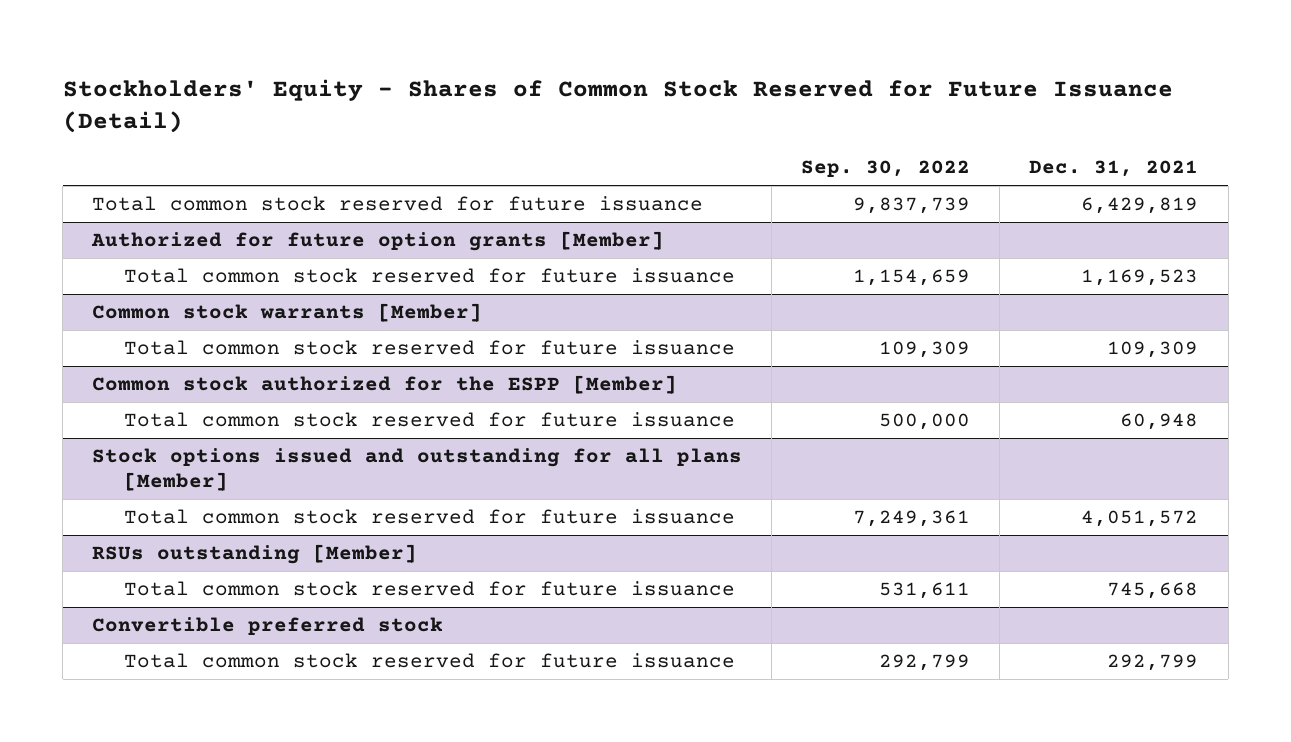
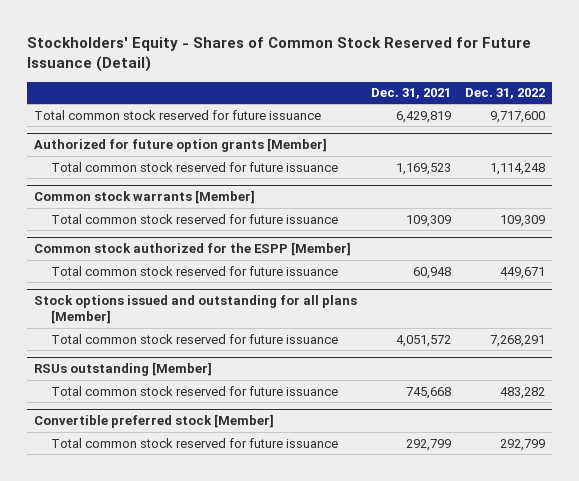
[801,160,971,178] Sep. 30, 2022 -> none
none -> [464,88,545,100] Dec. 31, 2022
[92,617,444,636] Convertible preferred stock -> [34,414,275,429] Convertible preferred stock [Member]

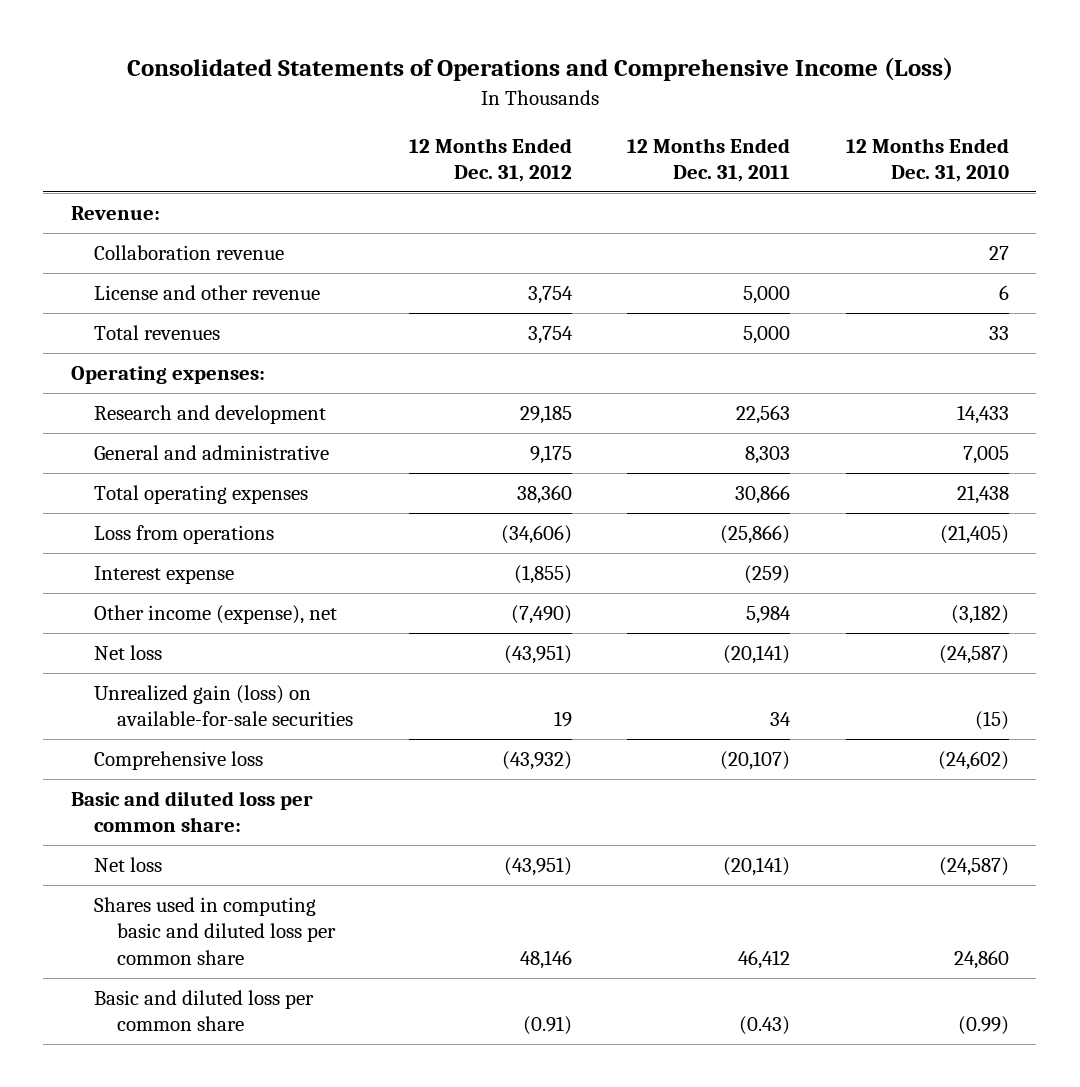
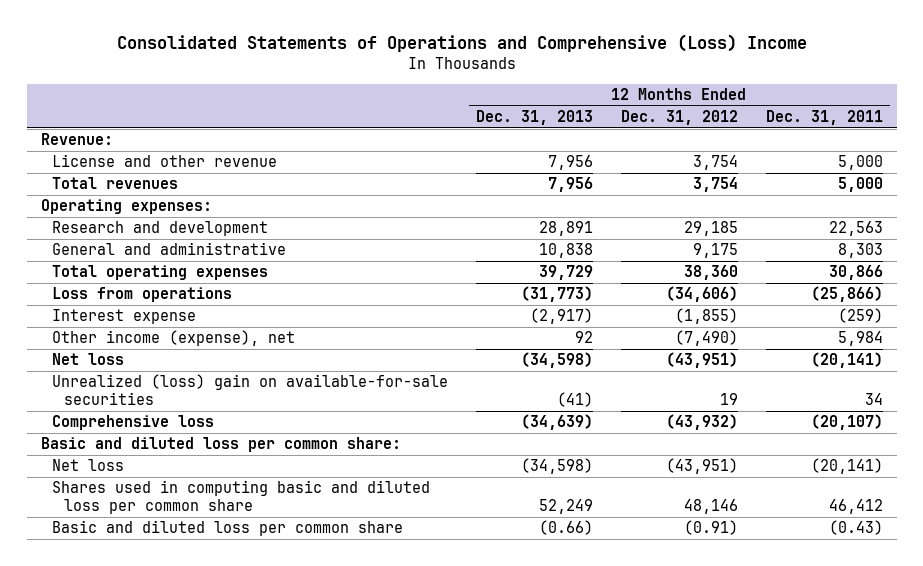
[126,57,953,82] Consolidated Statements of Operations and Comprehensive Income (Loss) -> [116,34,807,53] Consolidated Statements of Operations and Comprehensive (Loss) Income
[845,137,1009,183] 12 Months Ended Dec. 31, 2010 -> none
none -> [475,109,593,125] Dec. 31, 2013
[94,244,285,260] Collaboration revenue -> none
[94,684,354,727] Unrealized gain (loss) on available-for-sale securities -> [52,374,449,406] Unrealized (loss) gain on available-for-sale securities

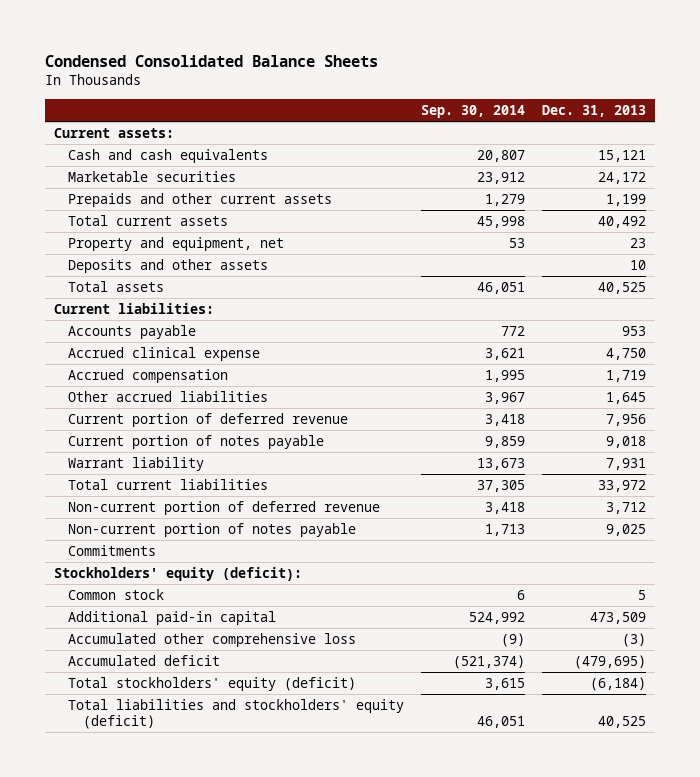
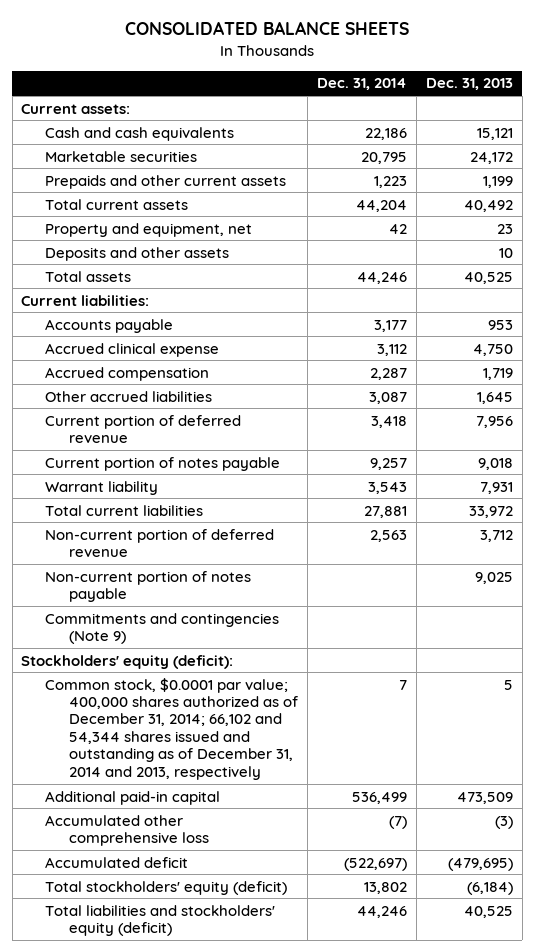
[45,54,379,67] Condensed Consolidated Balance Sheets -> [125,21,410,36] CONSOLIDATED BALANCE SHEETS
[421,104,526,118] Sep. 30, 2014 -> none
none -> [316,78,407,91] Dec. 31, 2014
[68,545,157,557] Commitments -> [45,612,280,644] Commitments and contingencies (Note 9)
[68,589,165,601] Common stock -> [45,677,299,780] Common stock, $0.0001 par value; 400,000 shares authorized as of December 31, 2014; 66,102 and 54,344 shares issued and outstanding as of December 31, 2014 and 2013, respectively

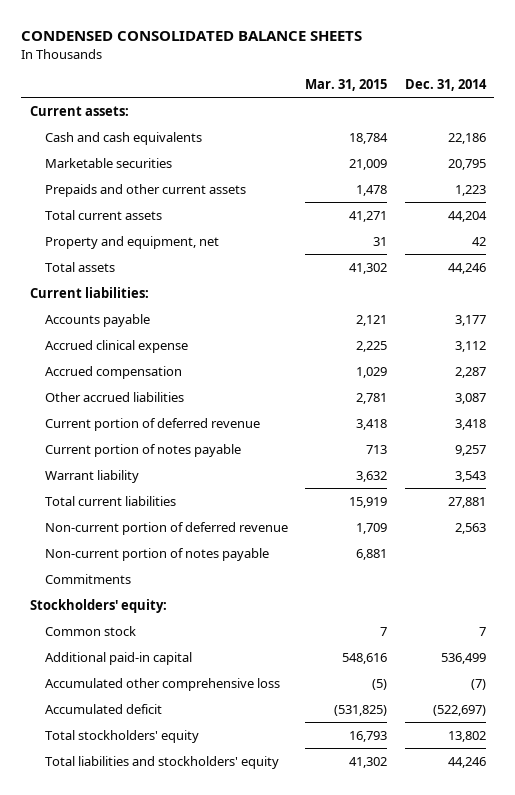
[125,21,410,36] CONSOLIDATED BALANCE SHEETS -> [21,31,363,42] CONDENSED CONSOLIDATED BALANCE SHEETS
[425,78,513,91] Dec. 31, 2013 -> none
none -> [305,79,388,92] Mar. 31, 2015
[45,246,230,261] Deposits and other assets -> none
[45,612,280,644] Commitments and contingencies (Note 9) -> [44,573,131,584] Commitments
[21,654,234,669] Stockholders' equity (deficit): -> [29,598,167,613] Stockholders' equity:
[45,677,299,780] Common stock, $0.0001 par value; 400,000 shares authorized as of December 31, 2014; 66,102 and 54,344 shares issued and outstanding as of December 31, 2014 and 2013, respectively -> [44,625,136,636] Common stock
[45,880,288,895] Total stockholders' equity (deficit) -> [44,729,199,743] Total stockholders' equity
[45,904,276,936] Total liabilities and stockholders' equity (deficit) -> [44,755,279,769] Total liabilities and stockholders' equity

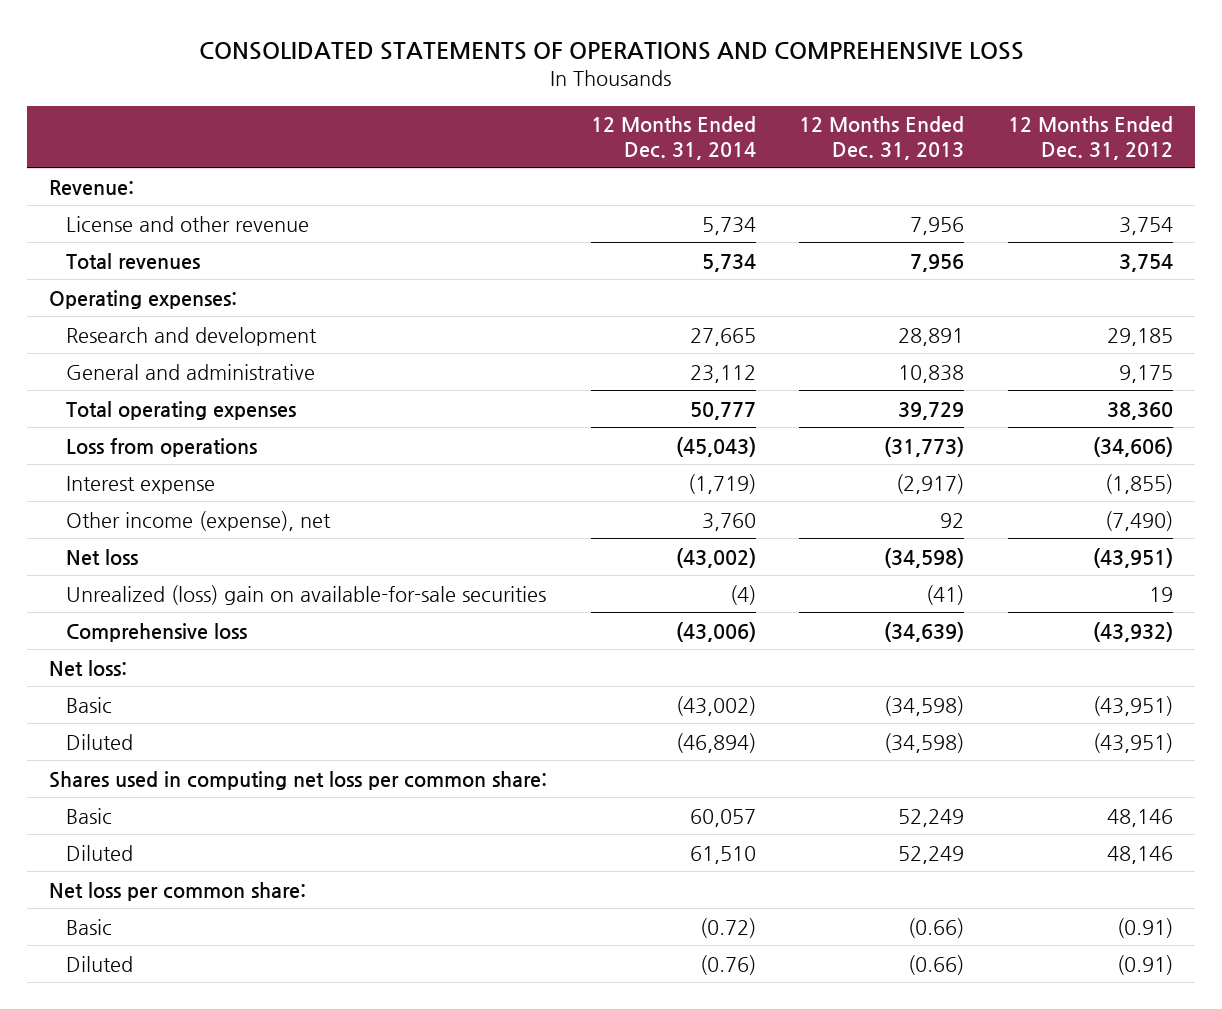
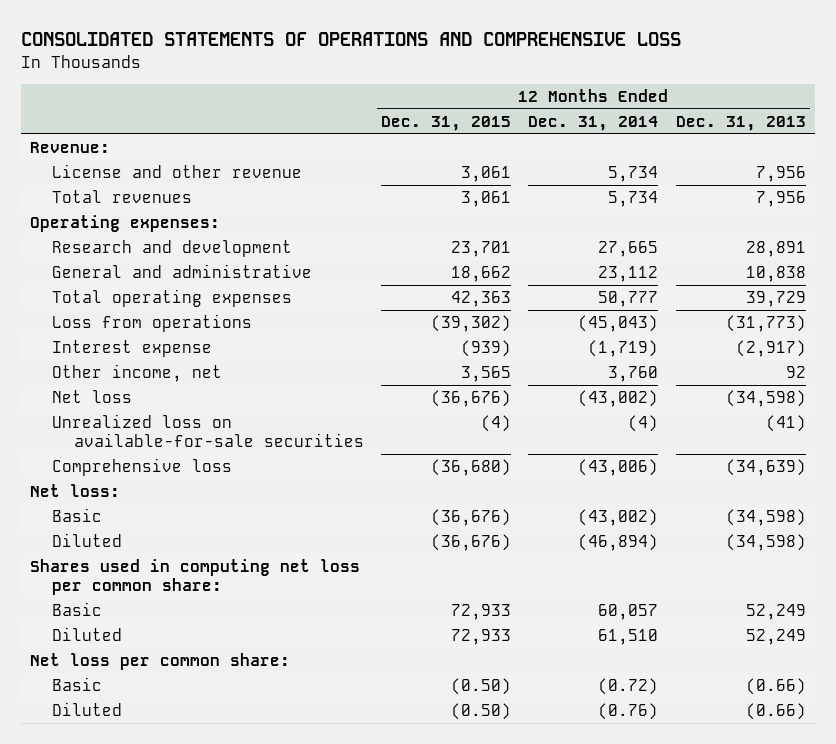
[1008,116,1174,160] 12 Months Ended Dec. 31, 2012 -> none
none -> [381,115,512,131] Dec. 31, 2015
[65,510,331,531] Other income (expense), net -> [51,363,222,382] Other income, net
[65,584,546,605] Unrealized (loss) gain on available-for-sale securities -> [51,413,364,447] Unrealized loss on available-for-sale securities

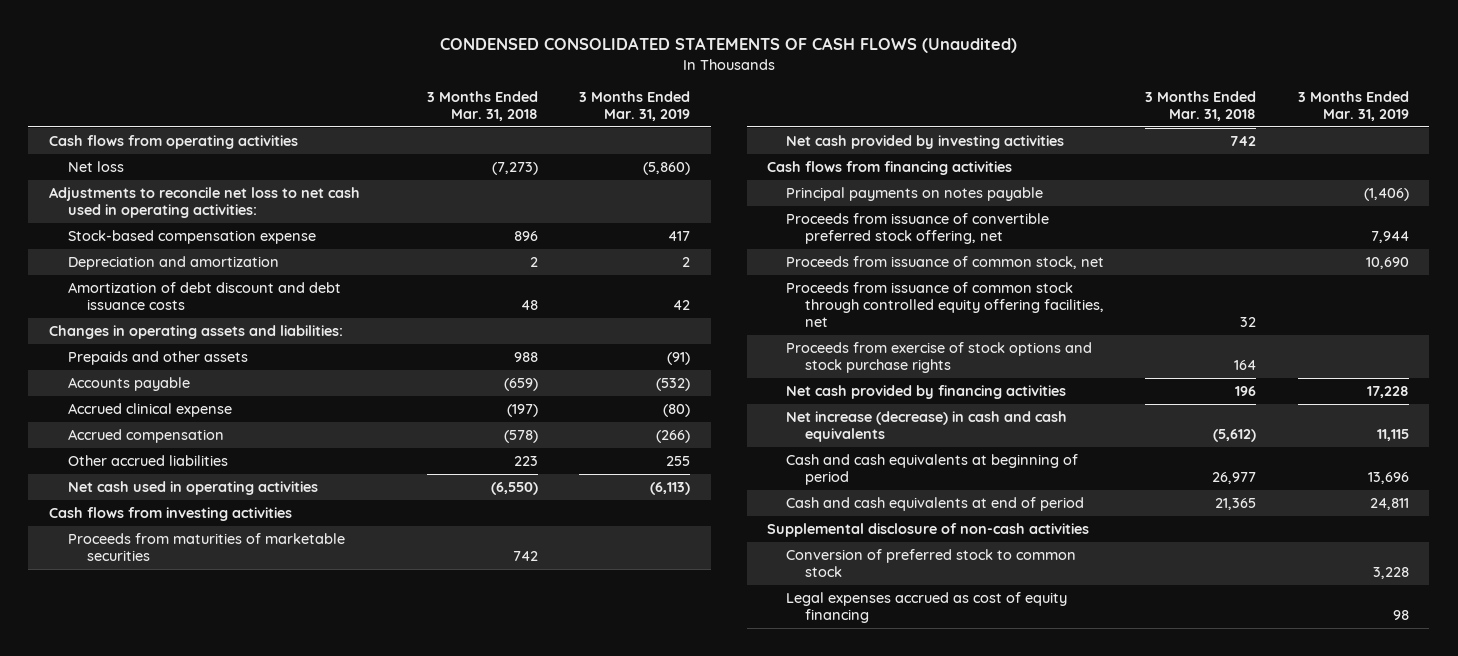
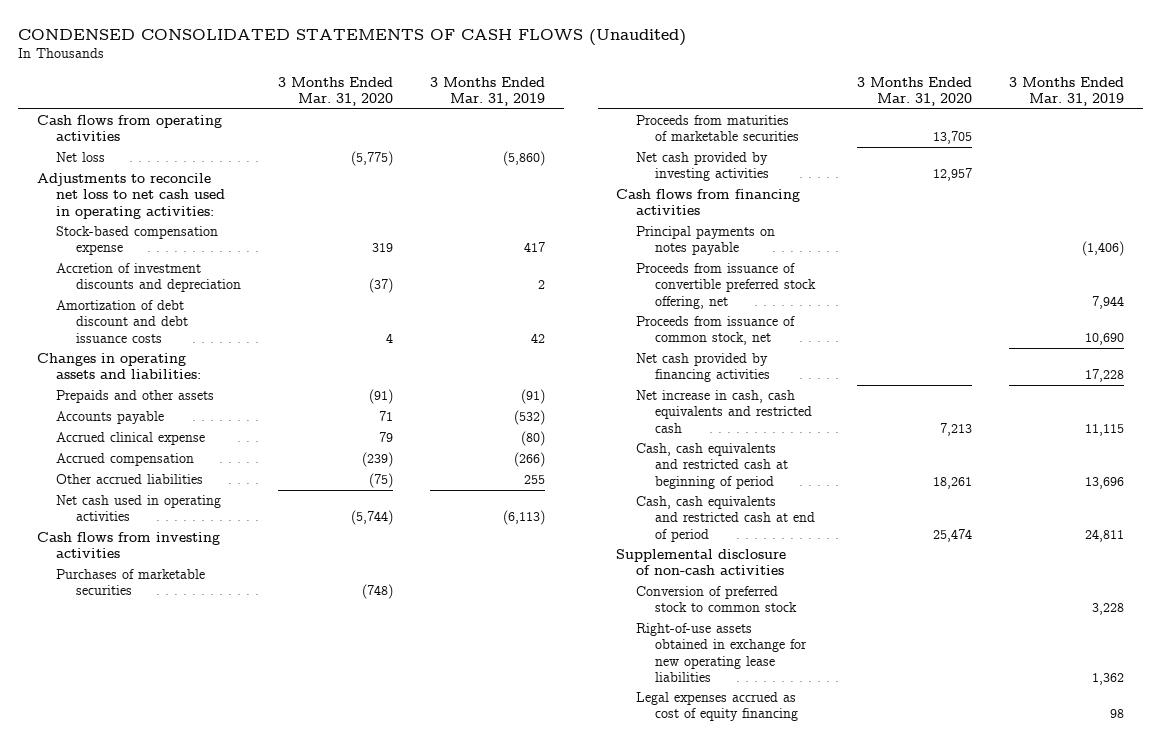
[426,91,538,121] 3 Months Ended Mar. 31, 2018 -> none
none -> [277,76,393,106] 3 Months Ended Mar. 31, 2020
[67,255,279,270] Depreciation and amortization -> none
none -> [56,263,241,293] Accretion of investment discounts and depreciation
none -> [56,569,206,596] Purchases of marketable securities
[786,281,1105,327] Proceeds from issuance of common stock through controlled equity offering facilities, net -> none
[786,341,1093,373] Proceeds from exercise of stock options and stock purchase rights -> none
[786,410,1068,442] Net increase (decrease) in cash and cash equivalents -> [635,390,812,433] Net increase in cash, cash equivalents and restricted cash
[786,453,1079,485] Cash and cash equivalents at beginning of period -> [635,443,788,489] Cash, cash equivalents and restricted cash at beginning of period
[786,496,1085,511] Cash and cash equivalents at end of period -> [635,496,815,542] Cash, cash equivalents and restricted cash at end of period
none -> [635,623,807,682] Right-of-use assets obtained in exchange for new operating lease liabilities

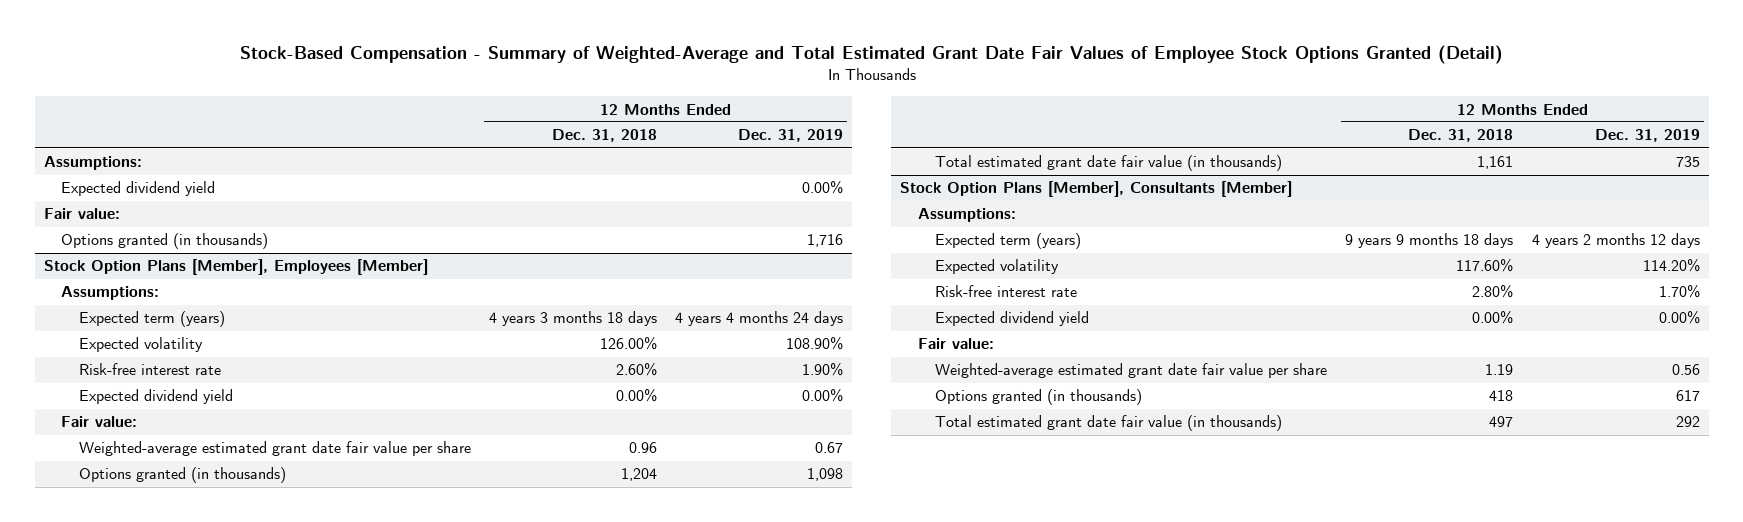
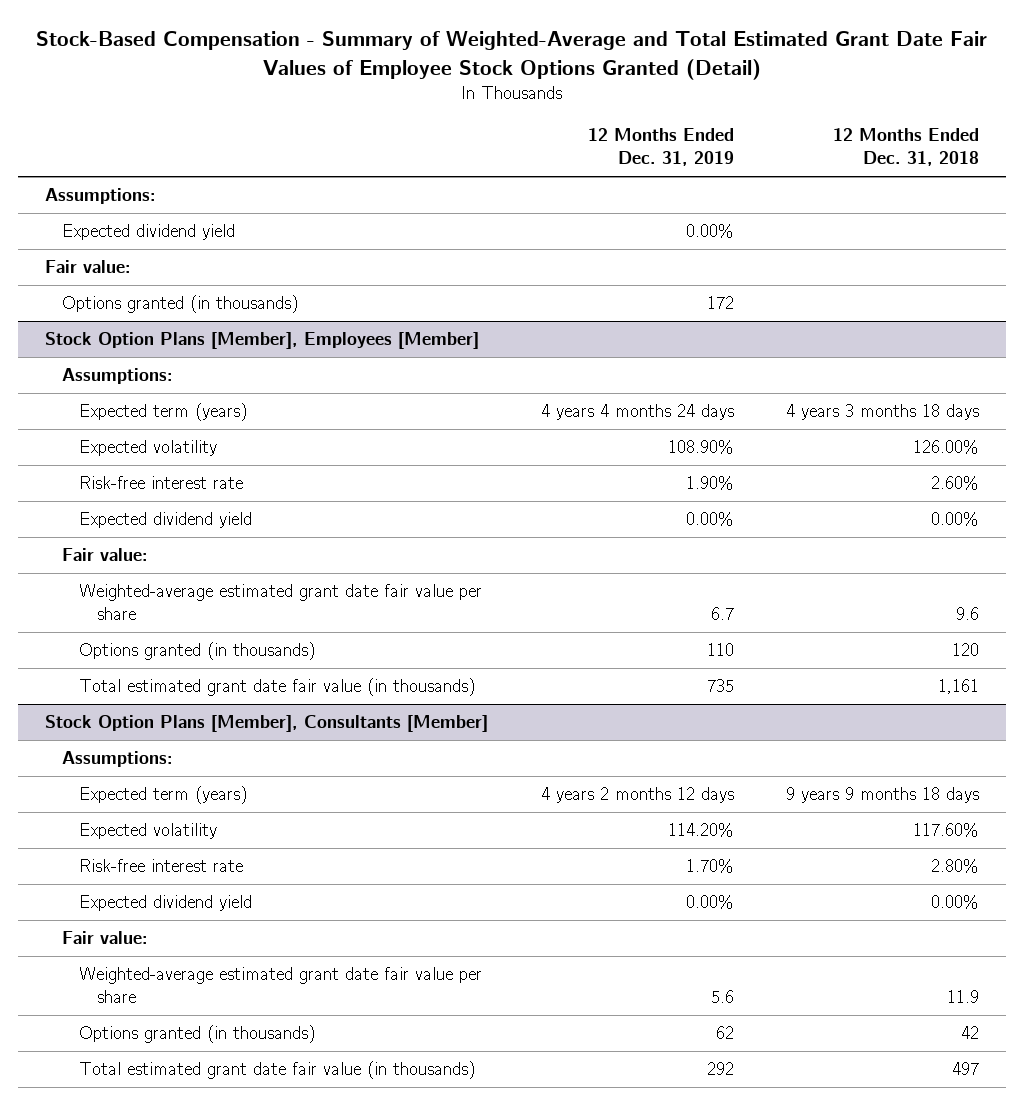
[806,234,843,248] 1,716 -> [706,296,734,310] 172
[628,442,657,454] 0.96 -> [956,607,980,621] 9.6
[814,442,843,454] 0.67 -> [710,607,734,621] 6.7
[620,468,657,482] 1,204 -> [952,643,980,657] 120
[806,468,843,482] 1,098 -> [706,643,734,657] 110
[1485,364,1514,376] 1.19 -> [947,990,980,1004] 11.9
[1671,364,1700,376] 0.56 -> [710,990,734,1004] 5.6
[1489,390,1514,402] 418 -> [961,1026,980,1040] 42
[1675,390,1700,402] 617 -> [715,1026,734,1040] 62

